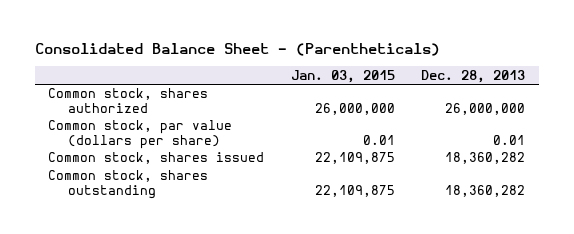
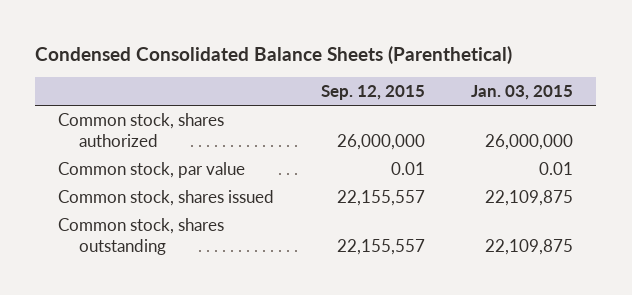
[34,43,440,57] Consolidated Balance Sheet - (Parentheticals) -> [35,45,513,64] Condensed Consolidated Balance Sheets (Parenthetical)
[421,69,526,83] Dec. 28, 2013 -> none
none -> [320,84,425,100] Sep. 12, 2015
[48,120,233,149] Common stock, par value (dollars per share) -> [58,162,246,179] Common stock, par value

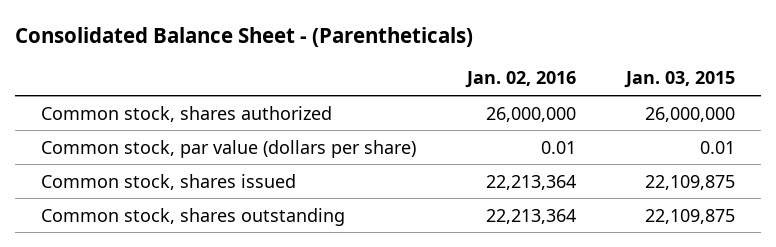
[35,45,513,64] Condensed Consolidated Balance Sheets (Parenthetical) -> [15,27,474,48] Consolidated Balance Sheet - (Parentheticals)
[320,84,425,100] Sep. 12, 2015 -> none
none -> [464,71,576,89] Jan. 02, 2016
[58,162,246,179] Common stock, par value -> [40,139,416,158] Common stock, par value (dollars per share)

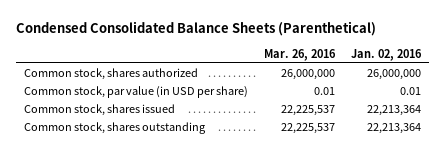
[15,27,474,48] Consolidated Balance Sheet - (Parentheticals) -> [16,21,377,37] Condensed Consolidated Balance Sheets (Parenthetical)
[624,71,736,89] Jan. 03, 2015 -> none
none -> [263,48,336,61] Mar. 26, 2016
[40,139,416,158] Common stock, par value (dollars per share) -> [24,86,249,99] Common stock, par value (in USD per share)

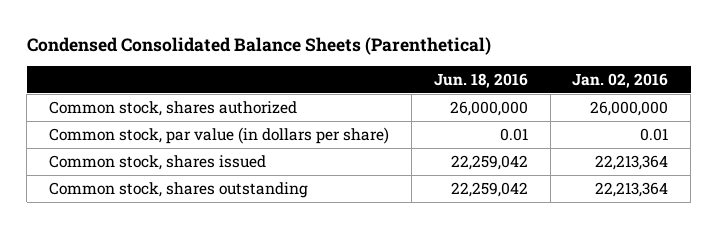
[263,48,336,61] Mar. 26, 2016 -> none
none -> [433,72,528,88] Jun. 18, 2016
[24,86,249,99] Common stock, par value (in USD per share) -> [49,126,390,144] Common stock, par value (in dollars per share)

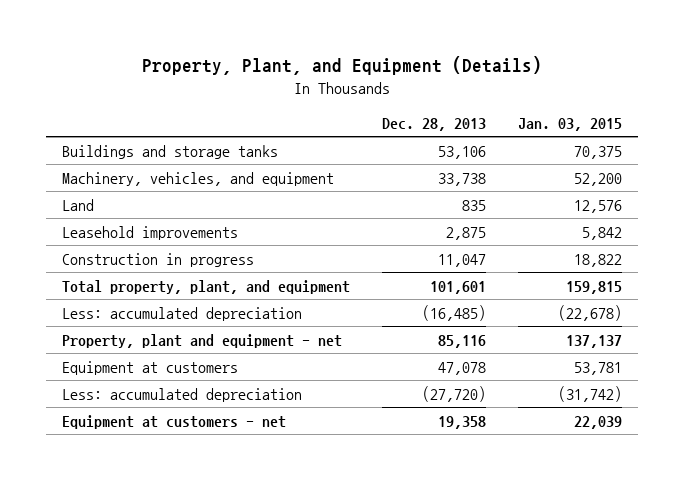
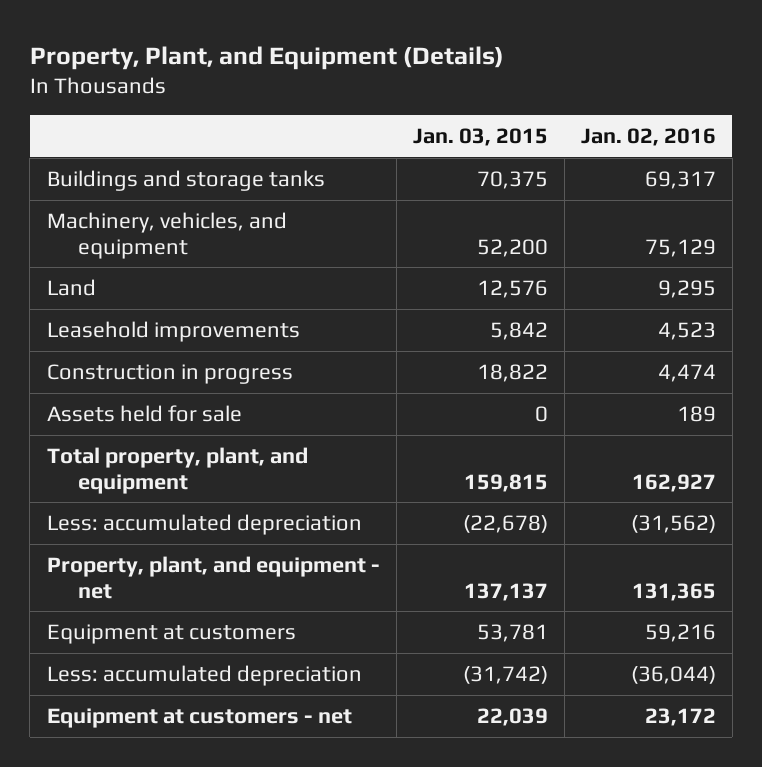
[381,117,486,131] Dec. 28, 2013 -> none
none -> [580,128,716,147] Jan. 02, 2016
none -> [46,405,242,423] Assets held for sale
[61,333,342,348] Property, plant and equipment - net -> [46,556,380,599] Property, plant, and equipment - net

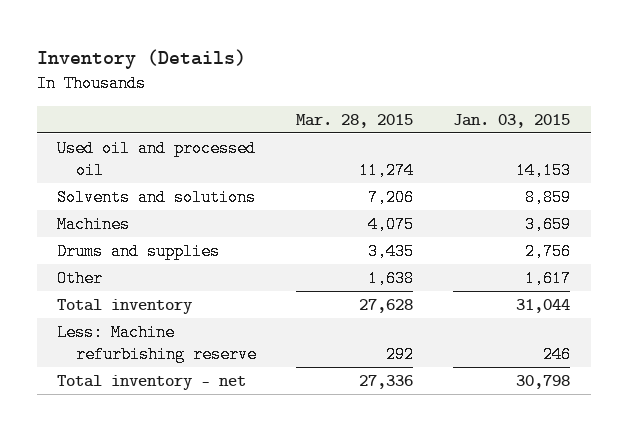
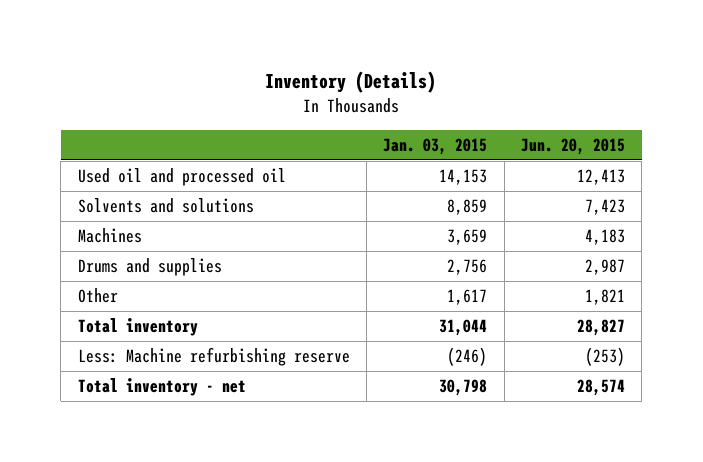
[296,113,414,128] Mar. 28, 2015 -> none
none -> [520,137,625,155] Jun. 20, 2015
[543,345,572,363] 246 -> [447,347,488,367] (246)

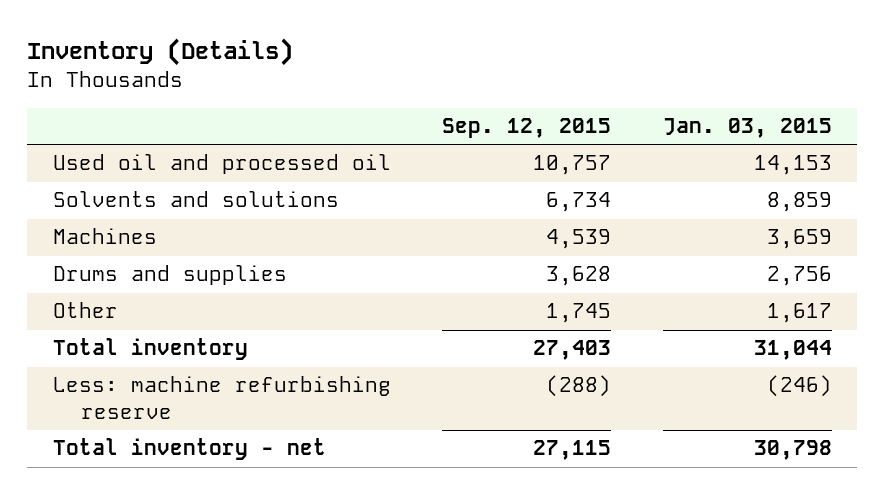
[520,137,625,155] Jun. 20, 2015 -> none
none -> [442,118,612,139] Sep. 12, 2015
[77,347,350,367] Less: Machine refurbishing reserve -> [52,376,391,419] Less: machine refurbishing reserve

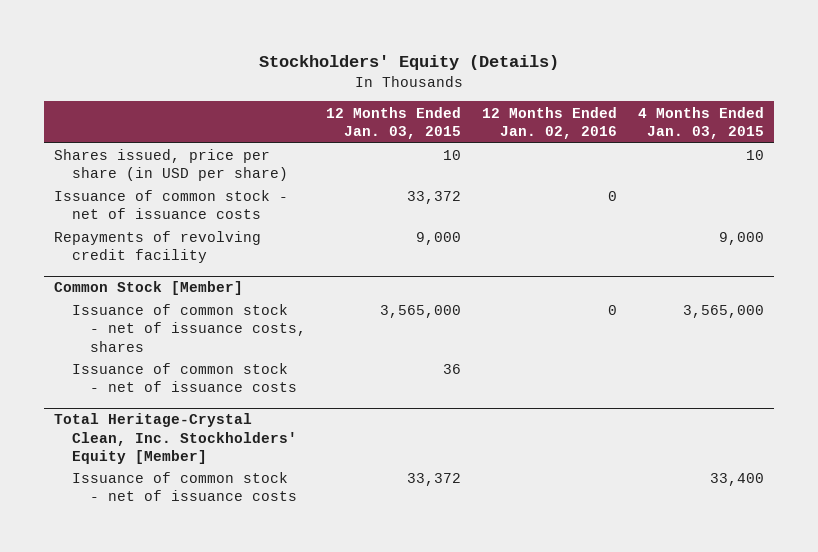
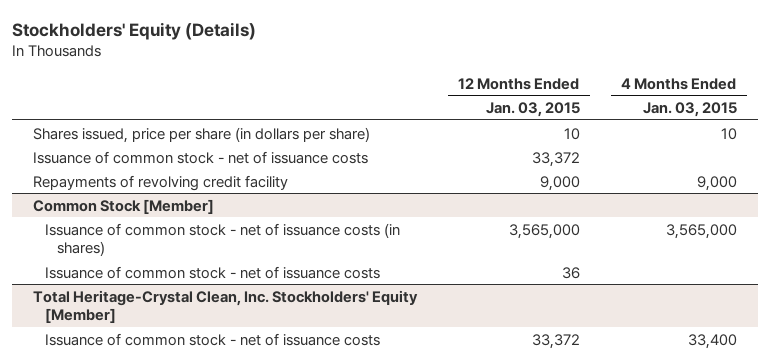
[482,106,618,139] 12 Months Ended Jan. 02, 2016 -> none
[54,149,288,182] Shares issued, price per share (in USD per share) -> [33,126,371,143] Shares issued, price per share (in dollars per share)
[71,304,306,352] Issuance of common stock - net of issuance costs, shares -> [45,222,401,257] Issuance of common stock - net of issuance costs (in shares)

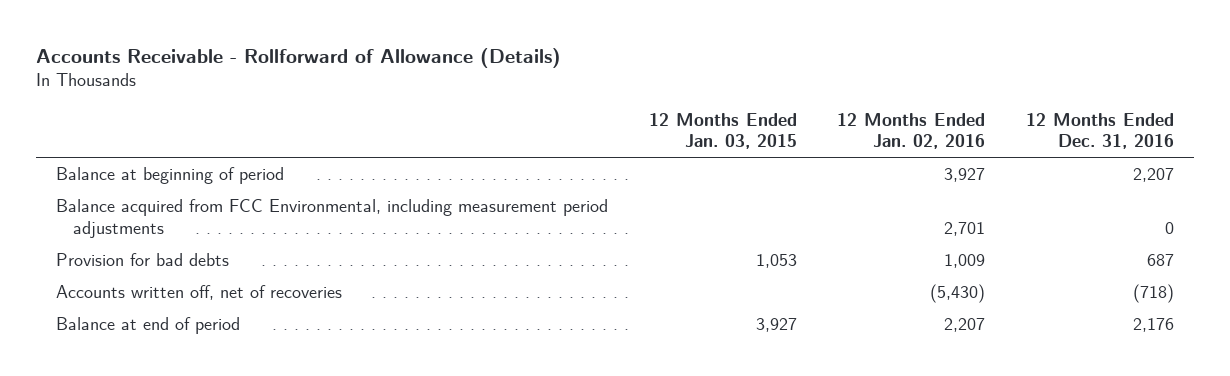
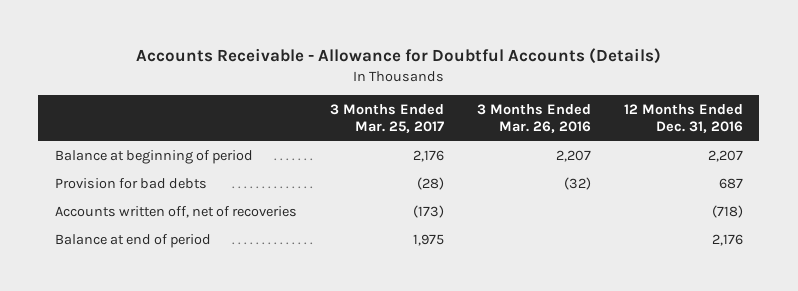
[36,48,562,69] Accounts Receivable - Rollforward of Allowance (Details) -> [135,48,661,65] Accounts Receivable - Allowance for Doubtful Accounts (Details)
[648,113,797,150] 12 Months Ended Jan. 03, 2015 -> none
[837,113,986,150] 12 Months Ended Jan. 02, 2016 -> none
none -> [329,103,444,134] 3 Months Ended Mar. 25, 2017
none -> [476,103,591,134] 3 Months Ended Mar. 26, 2016
[56,199,609,238] Balance acquired from FCC Environmental, including measurement period adjustments -> none

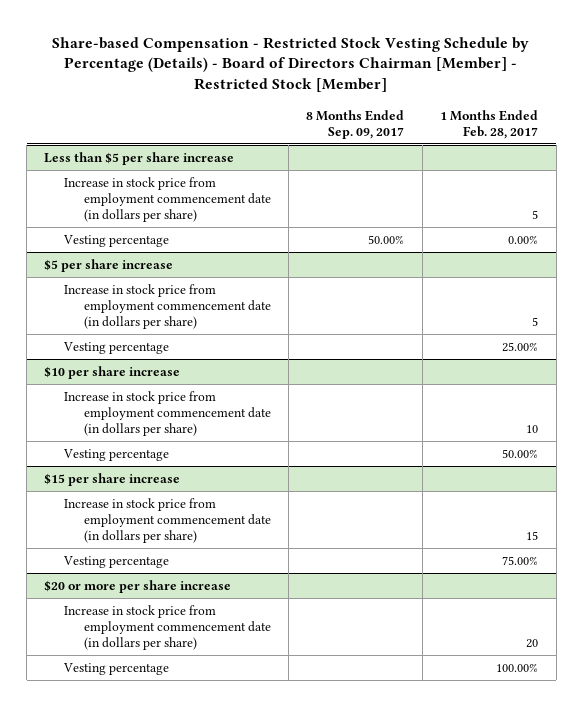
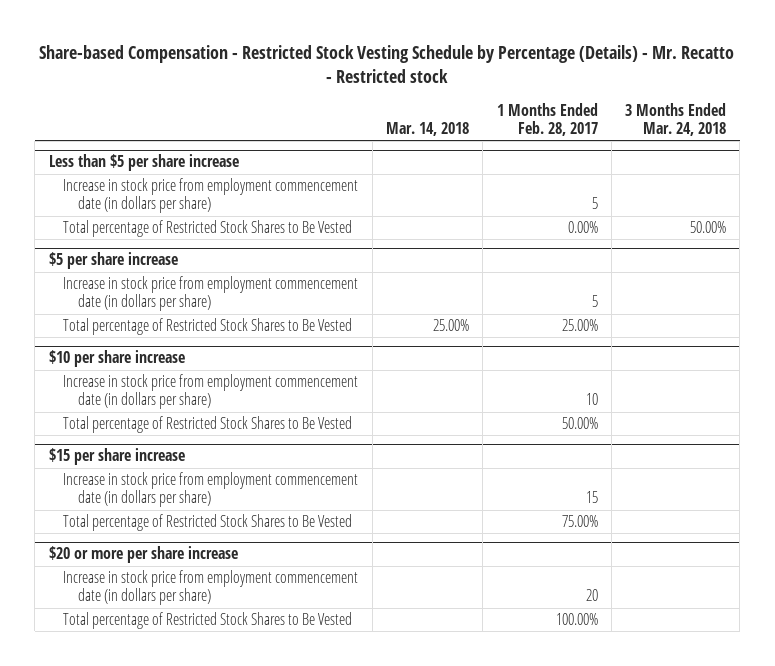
[52,36,530,93] Share-based Compensation - Restricted Stock Vesting Schedule by Percentage (Details) - Board of Directors Chairman [Member] - Restricted Stock [Member] -> [39,44,735,83] Share-based Compensation - Restricted Stock Vesting Schedule by Percentage (Details) - Mr. Recatto - Restricted stock
[306,109,405,139] 8 Months Ended Sep. 09, 2017 -> none
none -> [385,121,469,136] Mar. 14, 2018
none -> [625,102,727,136] 3 Months Ended Mar. 24, 2018
[63,234,170,247] Vesting percentage -> [63,220,353,238] Total percentage of Restricted Stock Shares to Be Vested
[63,341,170,354] Vesting percentage -> [63,318,353,336] Total percentage of Restricted Stock Shares to Be Vested
[63,448,170,461] Vesting percentage -> [63,416,353,434] Total percentage of Restricted Stock Shares to Be Vested
[63,555,170,568] Vesting percentage -> [63,514,353,532] Total percentage of Restricted Stock Shares to Be Vested
[63,662,170,675] Vesting percentage -> [63,612,353,630] Total percentage of Restricted Stock Shares to Be Vested

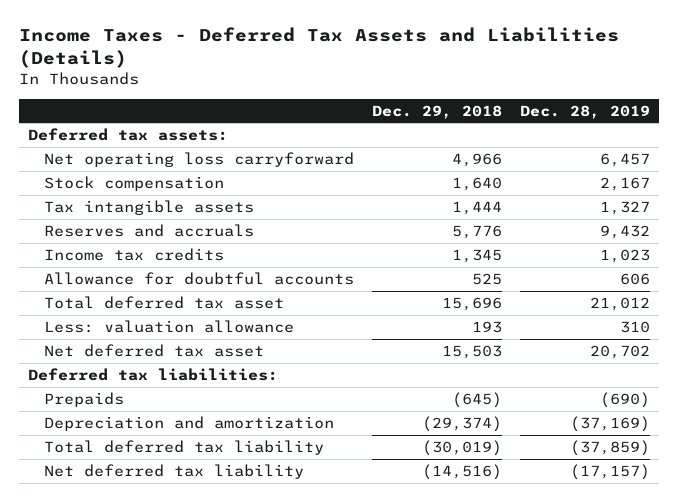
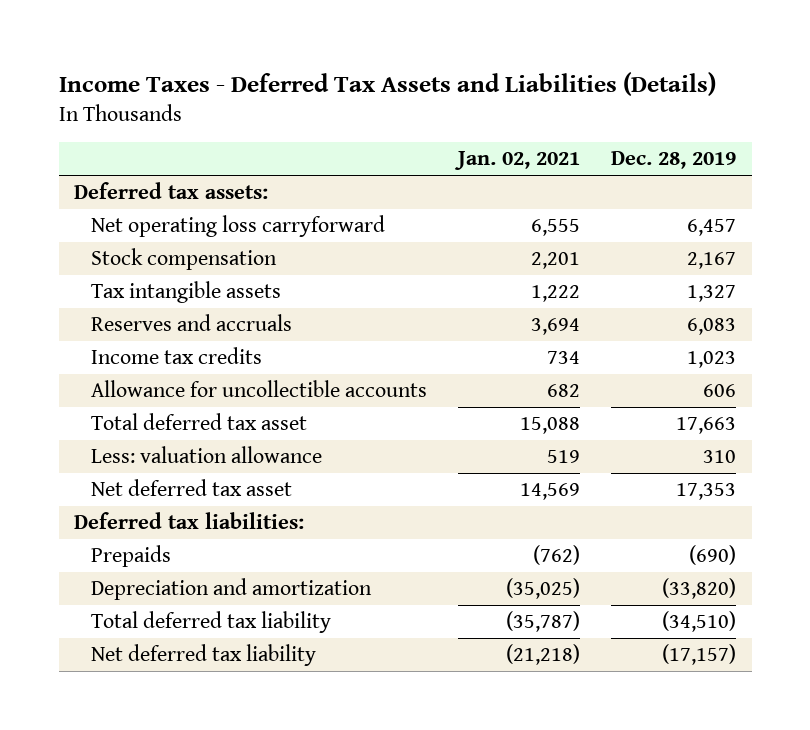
[371,104,502,119] Dec. 29, 2018 -> none
none -> [454,151,581,171] Jan. 02, 2021
[600,224,651,239] 9,432 -> [687,318,737,336] 6,083
[43,271,354,285] Allowance for doubtful accounts -> [91,380,428,398] Allowance for uncollectible accounts
[590,296,651,311] 21,012 -> [676,417,737,435] 17,663
[590,344,651,359] 20,702 -> [676,483,737,501] 17,353
[570,415,651,432] (37,169) -> [662,578,737,600] (33,820)
[570,439,651,456] (37,859) -> [662,611,737,633] (34,510)

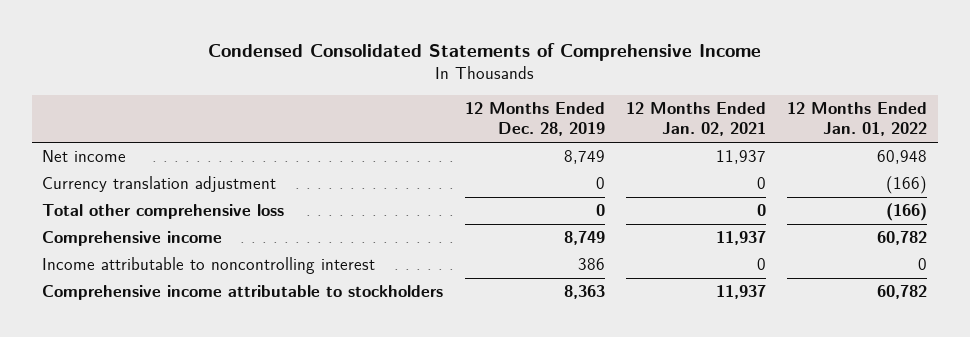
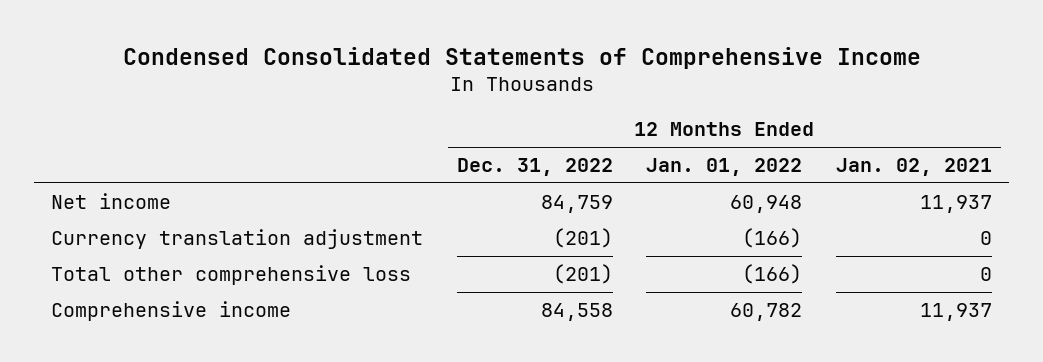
[464,102,605,137] 12 Months Ended Dec. 28, 2019 -> none
none -> [456,158,613,177] Dec. 31, 2022
[42,257,376,275] Income attributable to noncontrolling interest -> none
[42,285,444,301] Comprehensive income attributable to stockholders -> none

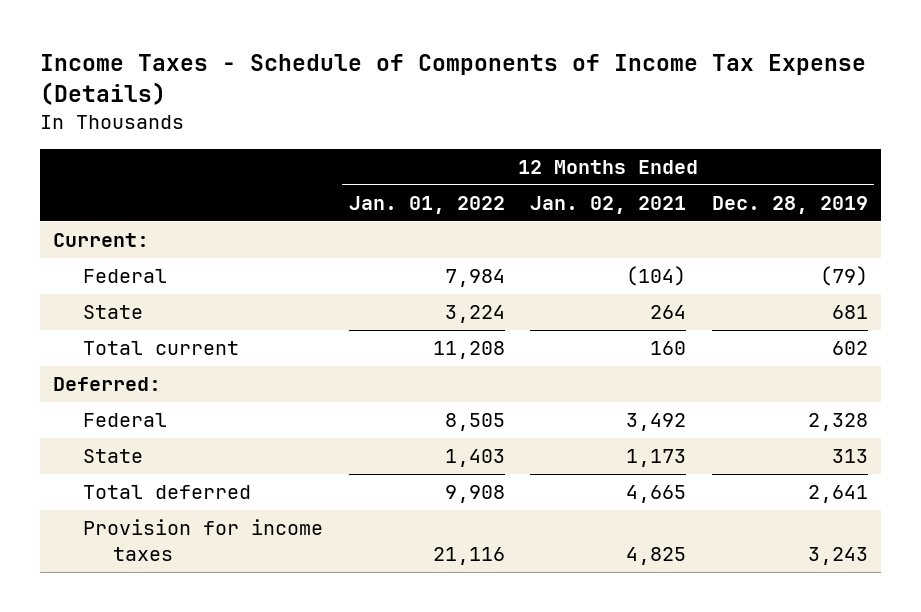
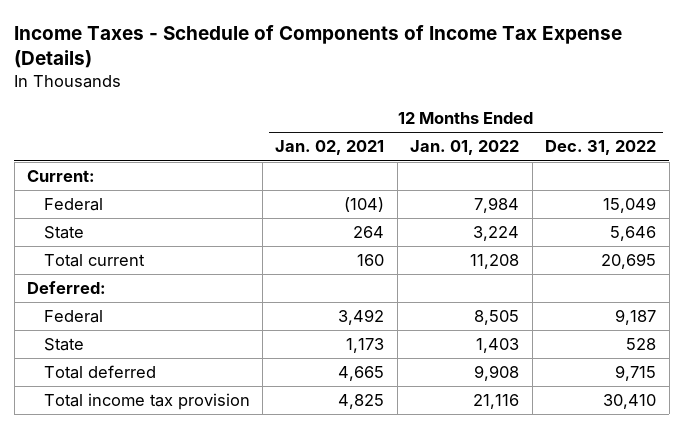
[711,195,868,214] Dec. 28, 2019 -> none
none -> [545,140,657,156] Dec. 31, 2022
[82,519,323,562] Provision for income taxes -> [43,393,250,411] Total income tax provision

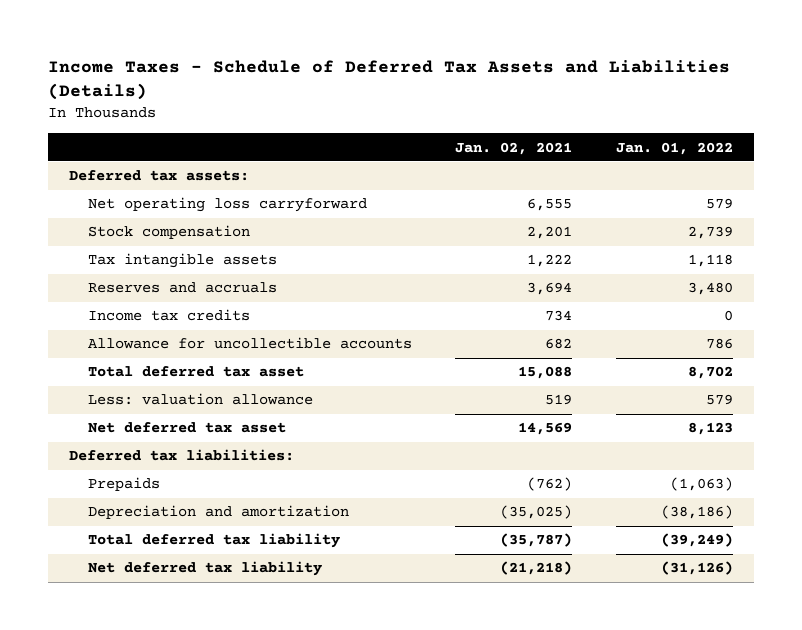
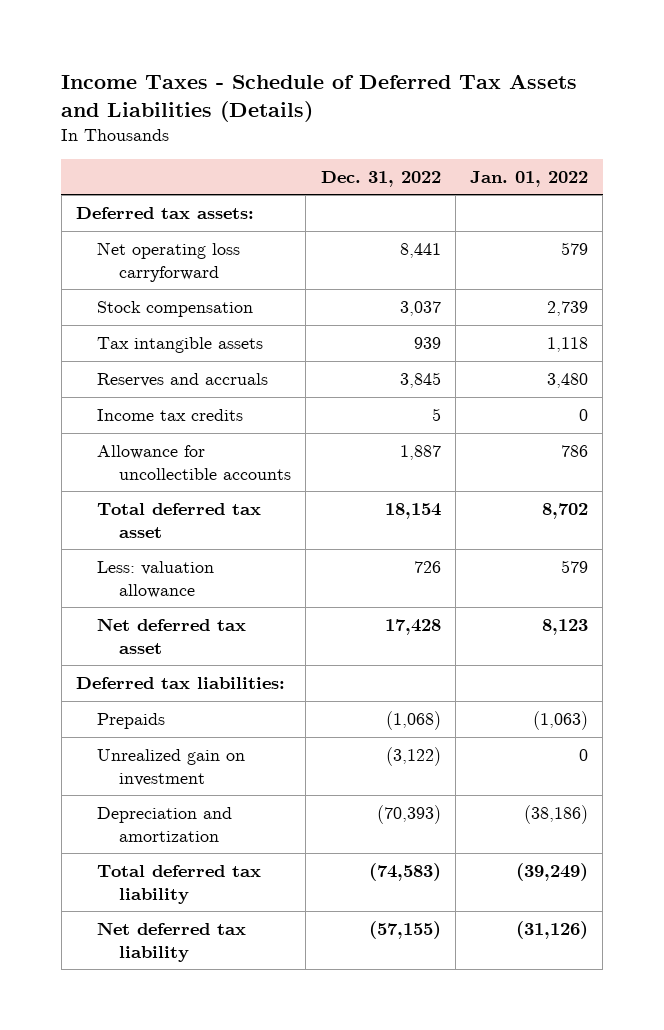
[455,141,573,155] Jan. 02, 2021 -> none
none -> [320,170,441,187] Dec. 31, 2022
none -> [97,749,246,786] Unrealized gain on investment

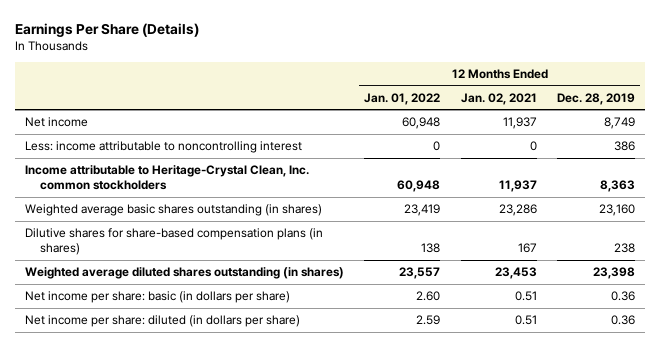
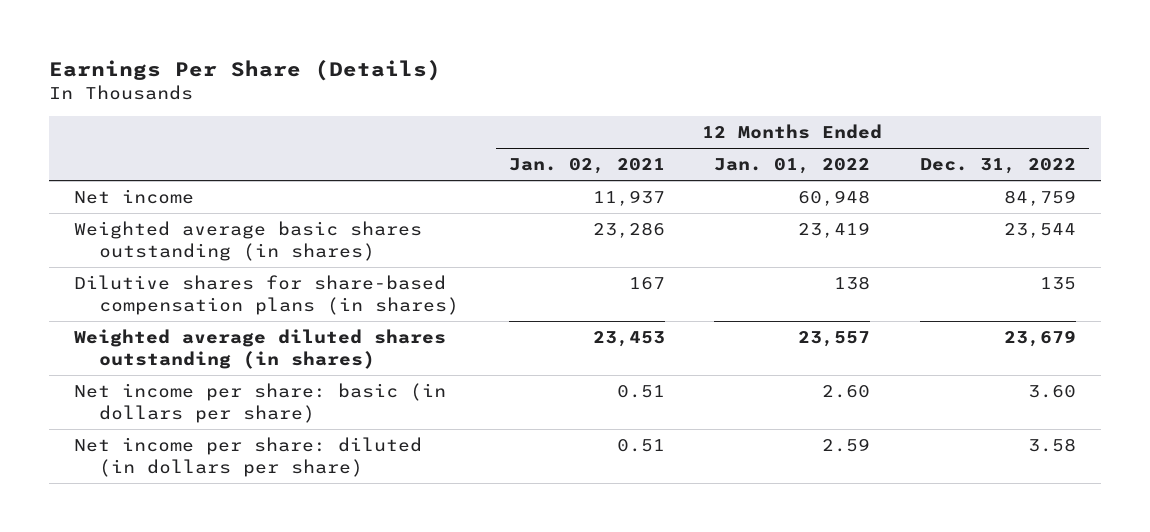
[556,92,635,105] Dec. 28, 2019 -> none
none -> [920,158,1077,175] Dec. 31, 2022
[25,141,303,154] Less: income attributable to noncontrolling interest -> none
[25,165,310,191] Income attributable to Heritage-Crystal Clean, Inc. common stockholders -> none

